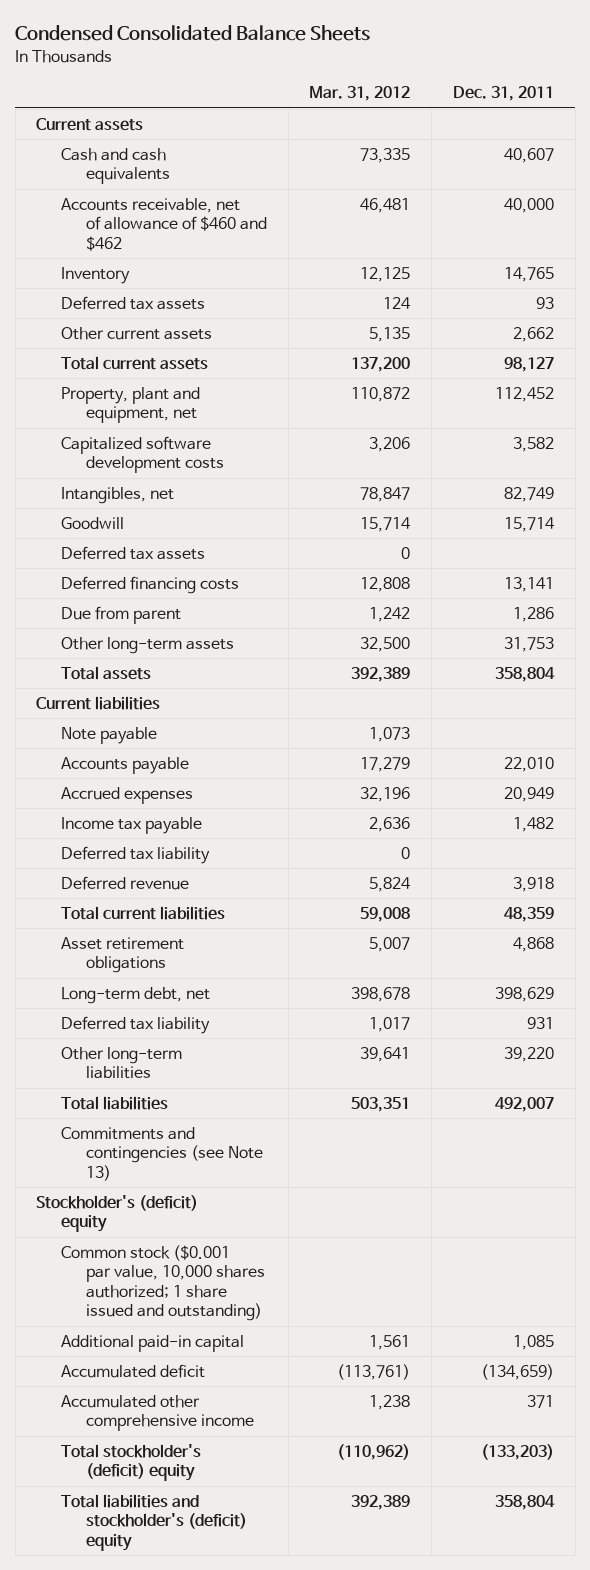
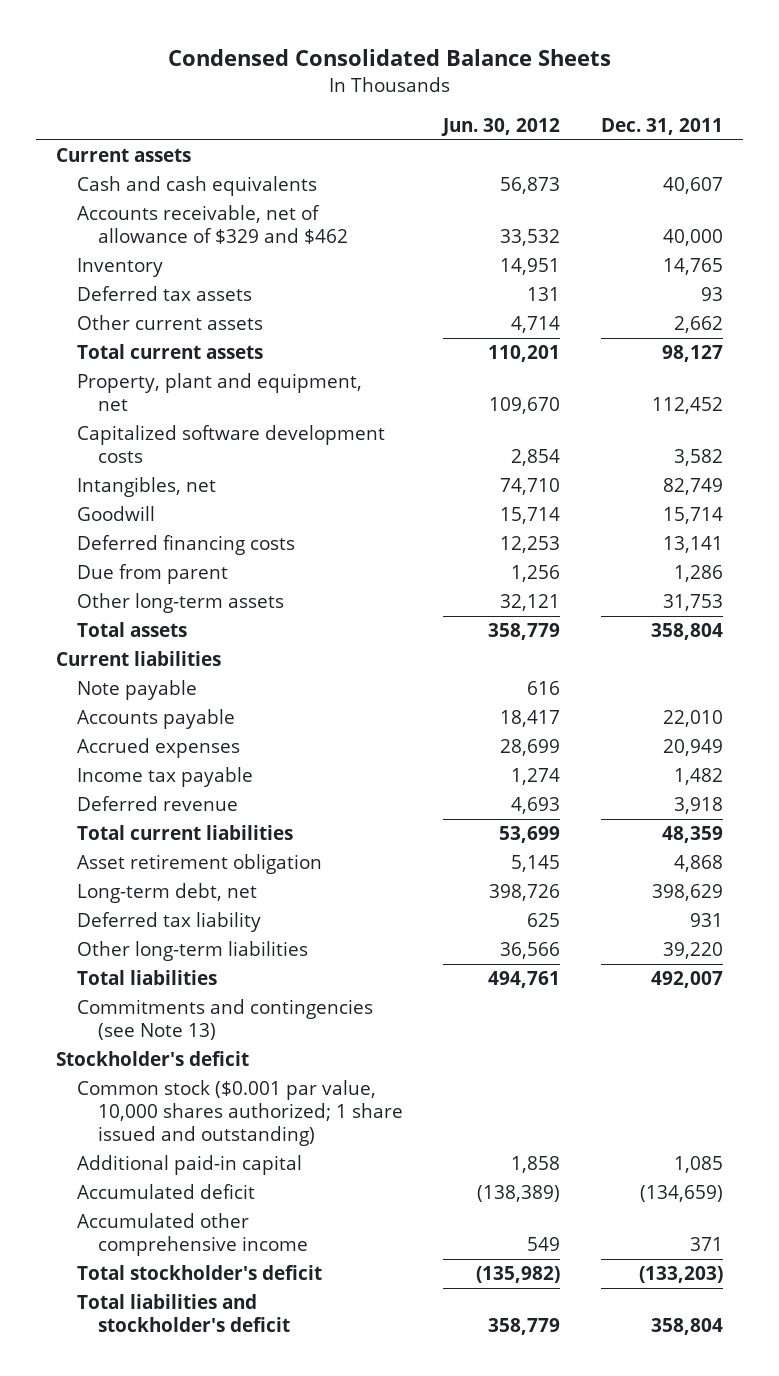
[309,86,411,102] Mar. 31, 2012 -> none
none -> [441,118,561,137] Jun. 30, 2012
[61,197,267,251] Accounts receivable, net of allowance of $460 and $462 -> [76,205,348,245] Accounts receivable, net of allowance of $329 and $462
[61,545,206,560] Deferred tax assets -> none
[61,845,211,864] Deferred tax liability -> none
[61,936,185,974] Asset retirement obligations -> [76,854,322,875] Asset retirement obligation
[36,1194,199,1233] Stockholder's (deficit) equity -> [56,1051,250,1067] Stockholder's deficit
[61,1443,202,1482] Total stockholder's (deficit) equity -> [76,1265,322,1281] Total stockholder's deficit
[61,1493,247,1551] Total liabilities and stockholder's (deficit) equity -> [76,1294,290,1333] Total liabilities and stockholder's deficit

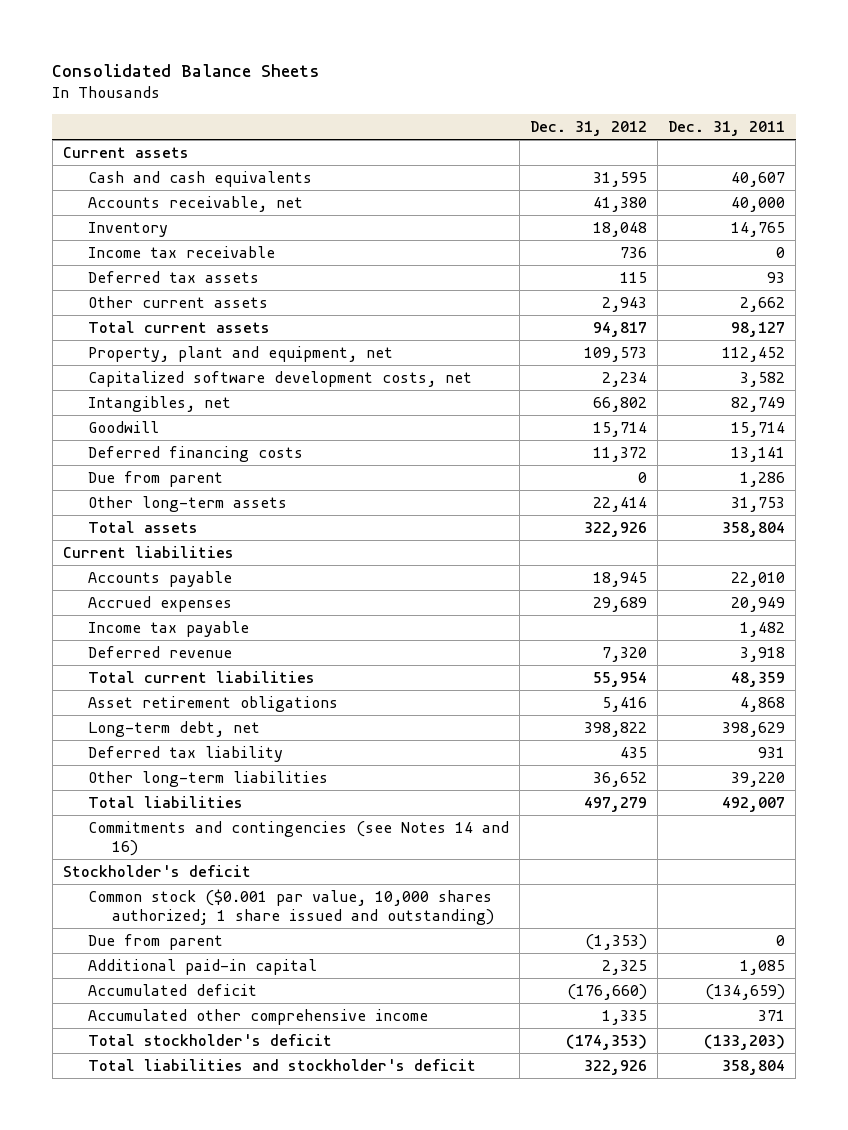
[167,48,611,66] Condensed Consolidated Balance Sheets -> [52,63,321,77] Consolidated Balance Sheets
[441,118,561,137] Jun. 30, 2012 -> none
none -> [529,121,647,137] Dec. 31, 2012
[76,205,348,245] Accounts receivable, net of allowance of $329 and $462 -> [87,196,303,213] Accounts receivable, net
none -> [87,246,275,259] Income tax receivable
[76,425,385,464] Capitalized software development costs -> [87,371,472,388] Capitalized software development costs, net
[76,680,197,701] Note payable -> none
[76,854,322,875] Asset retirement obligation -> [87,696,338,713] Asset retirement obligations
[76,999,373,1041] Commitments and contingencies (see Note 13) -> [87,821,509,856] Commitments and contingencies (see Notes 14 and 16)
none -> [87,934,223,951] Due from parent

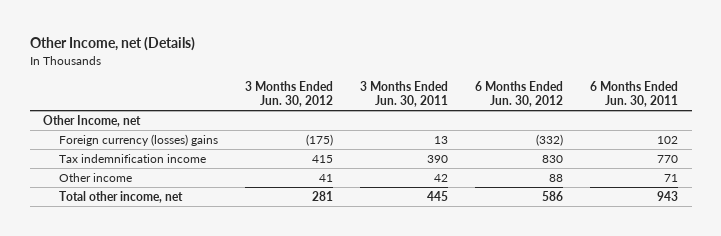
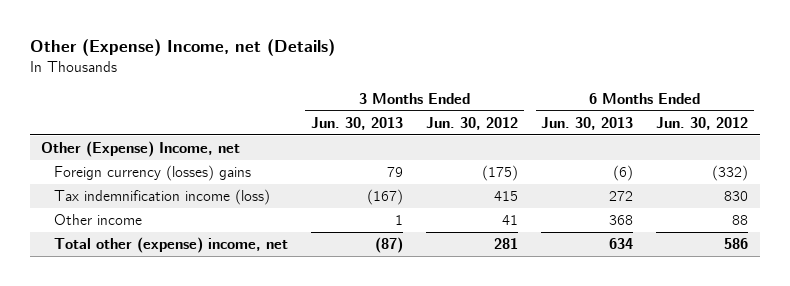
[29,37,195,52] Other Income, net (Details) -> [29,39,335,57] Other (Expense) Income, net (Details)
[360,80,449,107] 3 Months Ended Jun. 30, 2011 -> none
[590,80,679,107] 6 Months Ended Jun. 30, 2011 -> none
none -> [311,116,404,130] Jun. 30, 2013
none -> [541,116,634,130] Jun. 30, 2013
[43,114,142,127] Other Income, net -> [41,141,241,158] Other (Expense) Income, net
[59,153,207,163] Tax indemnification income -> [53,189,270,206] Tax indemnification income (loss)
[59,190,184,203] Total other income, net -> [53,237,288,254] Total other (expense) income, net

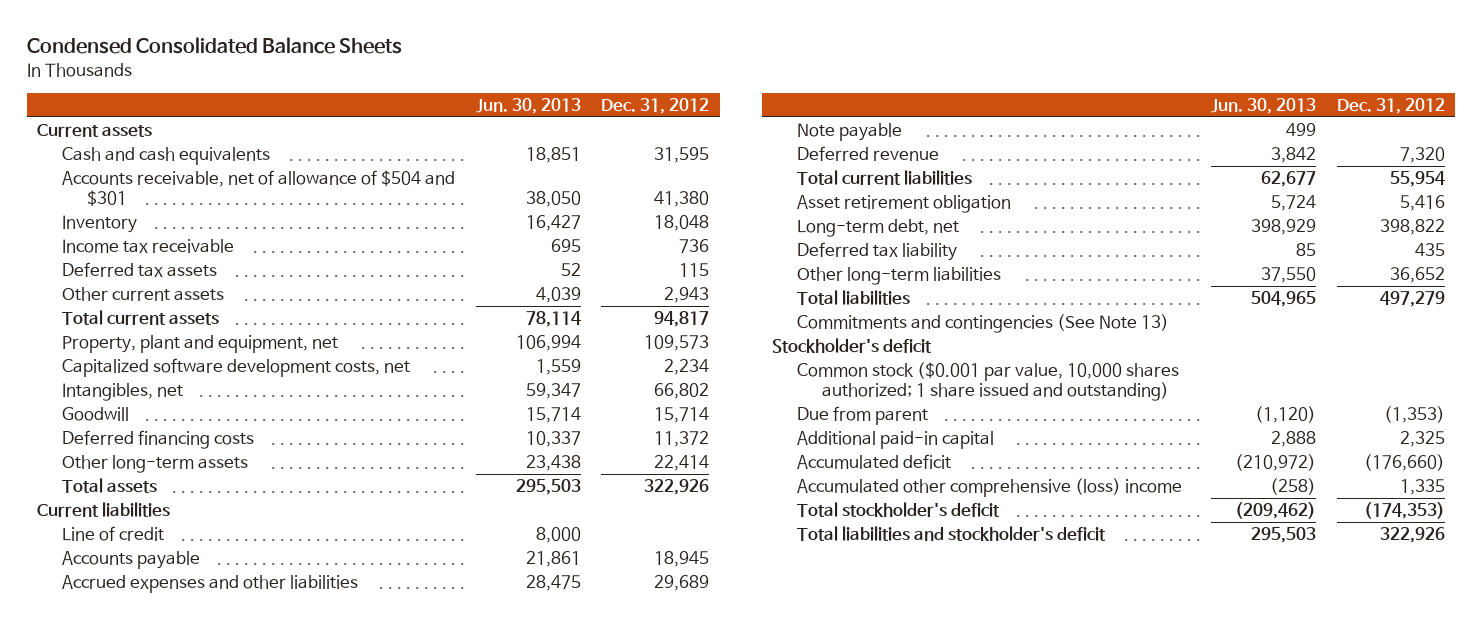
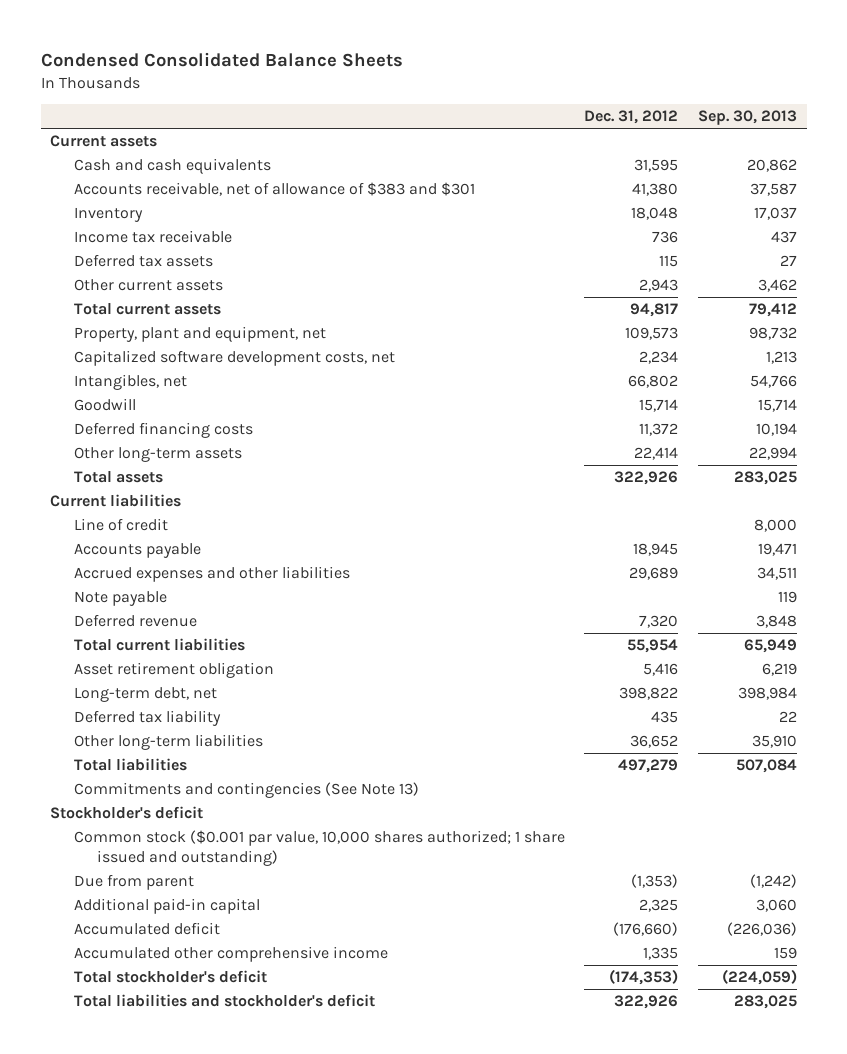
[475,97,581,114] Jun. 30, 2013 -> none
none -> [697,110,797,126] Sep. 30, 2013
[61,170,455,206] Accounts receivable, net of allowance of $504 and $301 -> [73,182,475,197] Accounts receivable, net of allowance of $383 and $301
[797,478,1183,498] Accumulated other comprehensive (loss) income -> [73,946,388,963] Accumulated other comprehensive income

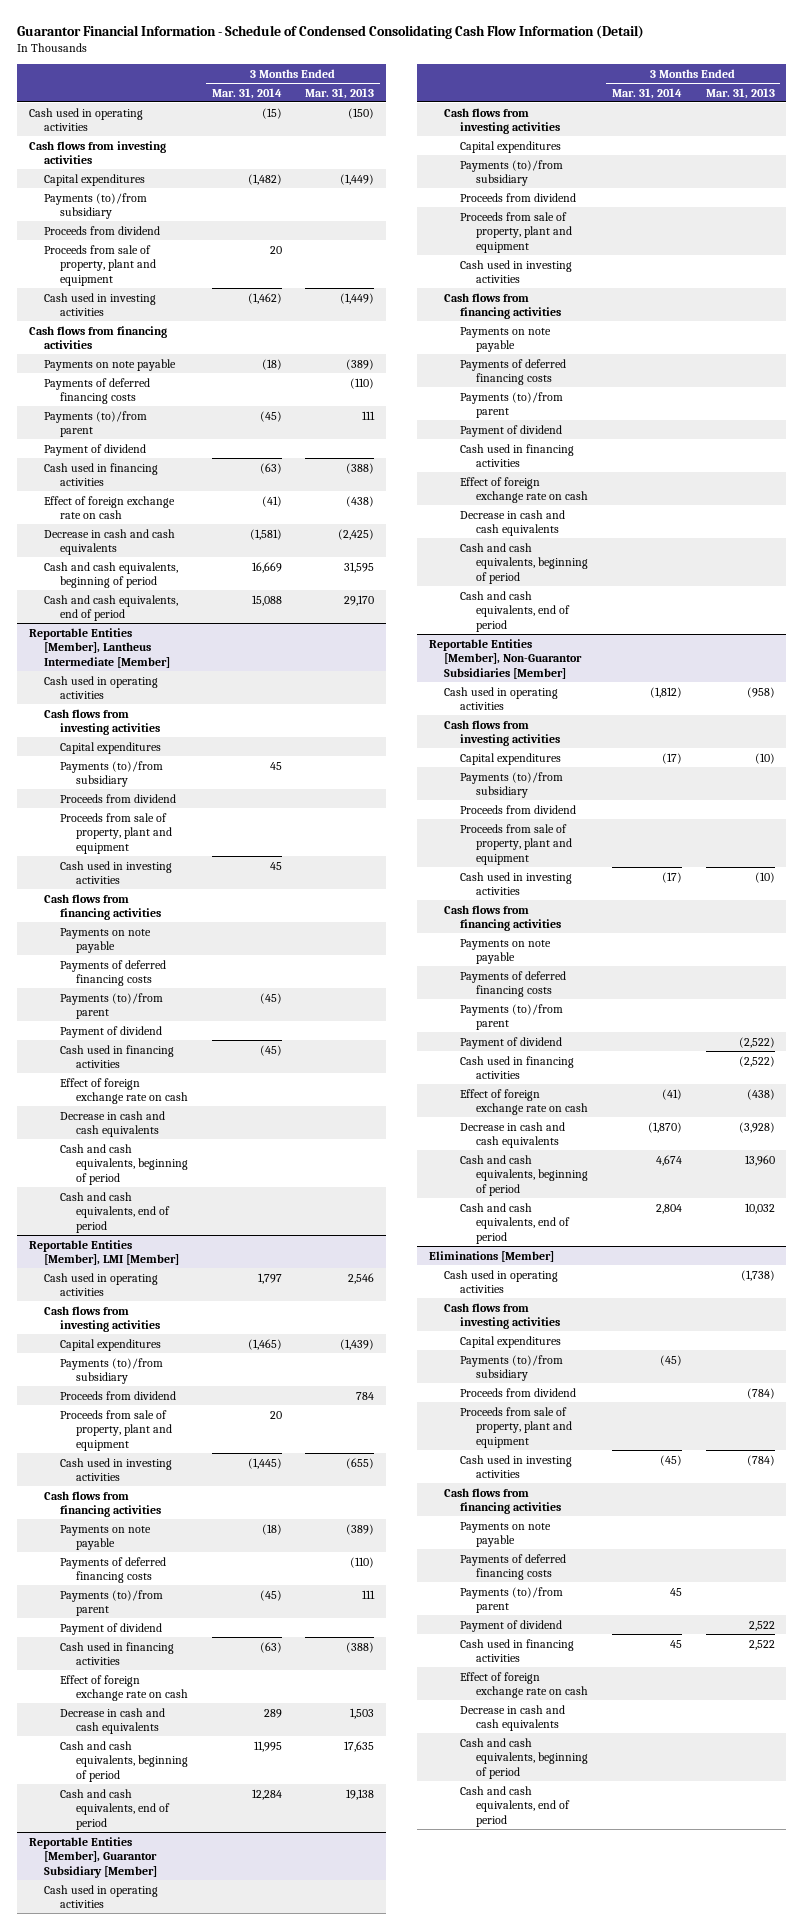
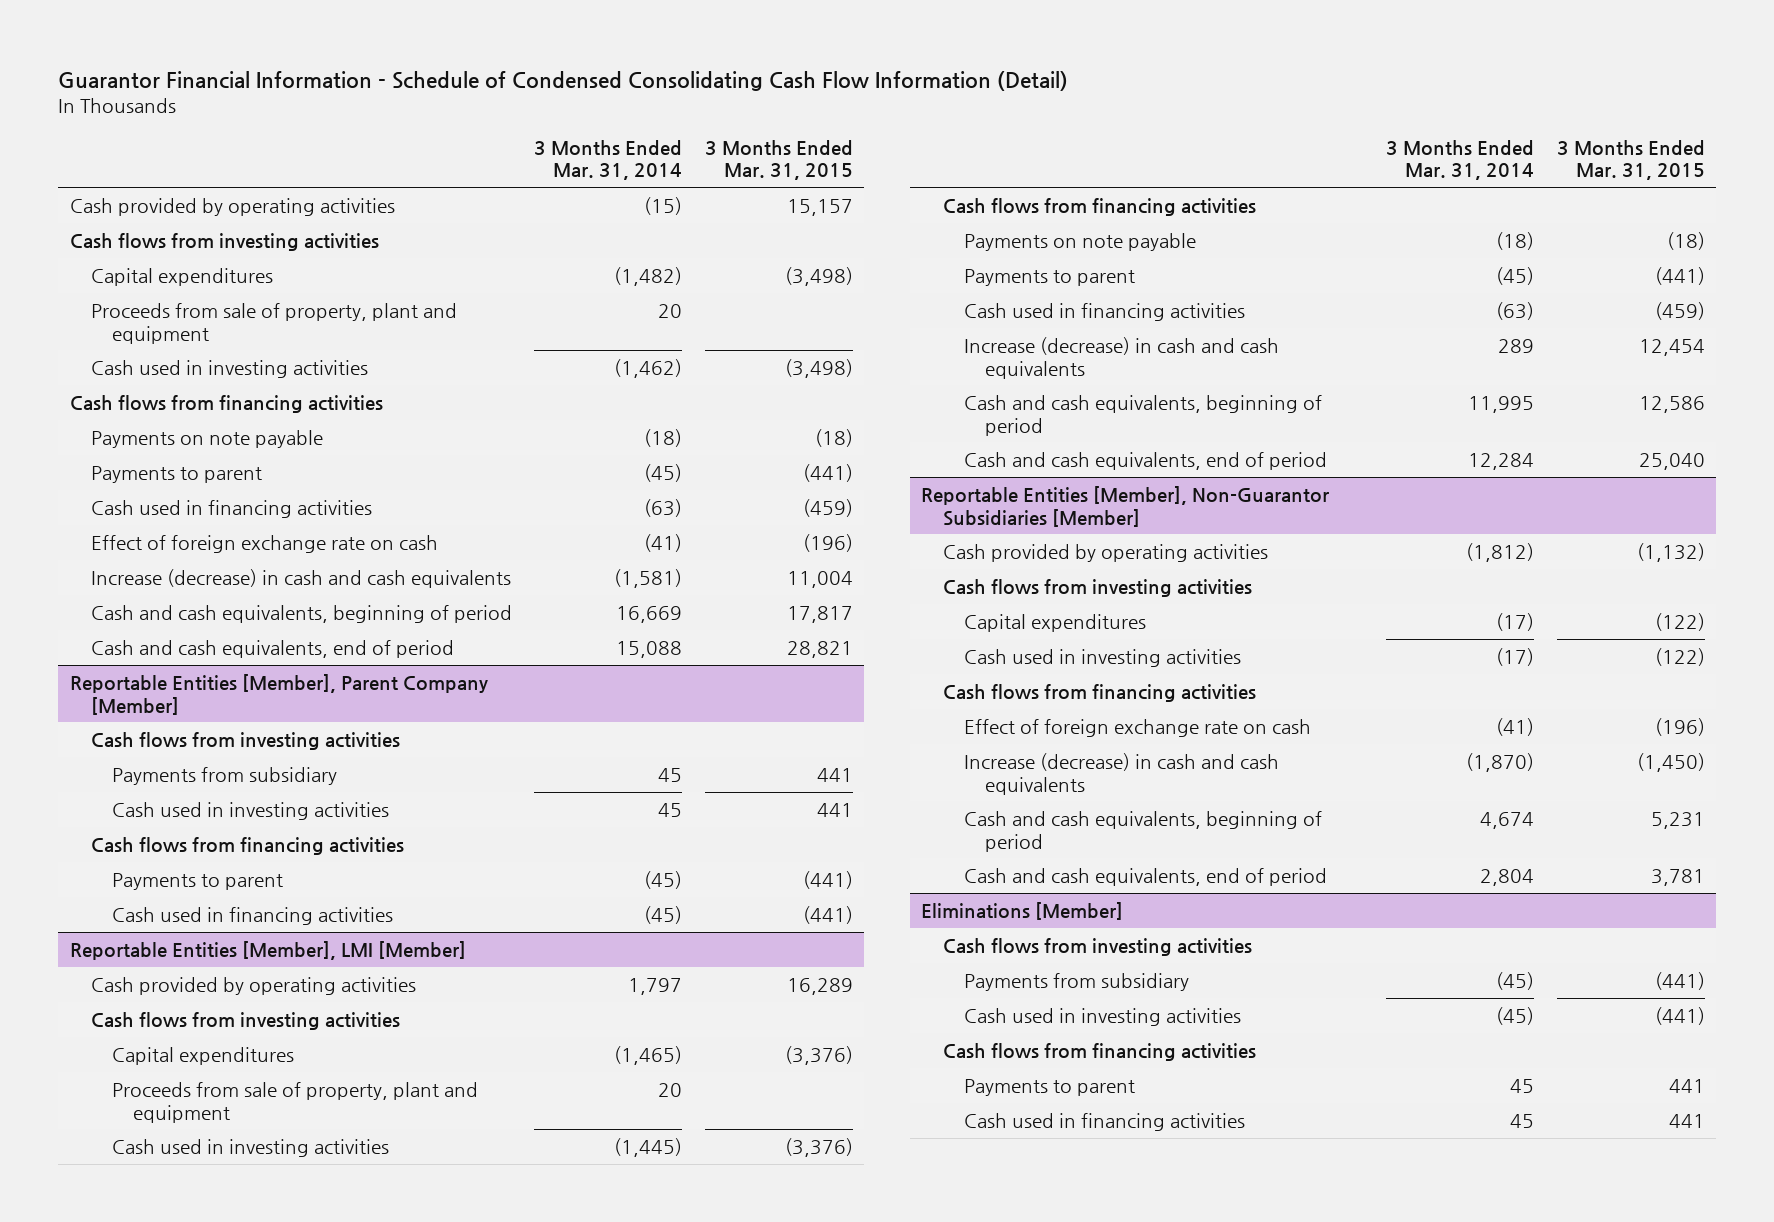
[305,87,375,99] Mar. 31, 2013 -> none
none -> [705,139,854,181] 3 Months Ended Mar. 31, 2015
[28,107,143,132] Cash used in operating activities -> [69,197,395,216] Cash provided by operating activities
[44,192,148,220] Payments (to)/from subsidiary -> none
[44,225,161,235] Proceeds from dividend -> none
[44,377,151,405] Payments of deferred financing costs -> none
[44,443,147,456] Payment of dividend -> none
[44,410,148,438] Payments (to)/from parent -> [90,465,262,483] Payments to parent
[44,528,176,556] Decrease in cash and cash equivalents -> [90,568,511,588] Increase (decrease) in cash and cash equivalents
[28,627,171,668] Reportable Entities [Member], Lantheus Intermediate [Member] -> none
[44,675,159,700] Cash used in operating activities -> none
none -> [69,673,488,715] Reportable Entities [Member], Parent Company [Member]
[59,741,161,754] Capital expenditures -> none
[59,793,176,803] Proceeds from dividend -> none
[59,812,172,854] Proceeds from sale of property, plant and equipment -> none
[59,760,163,788] Payments (to)/from subsidiary -> [111,766,337,785] Payments from subsidiary
[59,927,151,954] Payments on note payable -> none
[59,959,166,987] Payments of deferred financing costs -> none
[59,1025,162,1038] Payment of dividend -> none
[59,992,163,1020] Payments (to)/from parent -> [111,872,283,890] Payments to parent
[59,1077,188,1105] Effect of foreign exchange rate on cash -> none
[59,1110,165,1138] Decrease in cash and cash equivalents -> none
[59,1143,188,1185] Cash and cash equivalents, beginning of period -> none
[59,1191,170,1233] Cash and cash equivalents, end of period -> none
[44,1272,159,1297] Cash used in operating activities -> [90,976,416,995] Cash provided by operating activities
[59,1357,163,1385] Payments (to)/from subsidiary -> none
[59,1390,176,1400] Proceeds from dividend -> none
[59,1556,166,1584] Payments of deferred financing costs -> none
[59,1622,162,1635] Payment of dividend -> none
[59,1589,163,1617] Payments (to)/from parent -> [963,268,1135,286] Payments to parent
[59,1674,188,1702] Effect of foreign exchange rate on cash -> none
[59,1707,165,1735] Decrease in cash and cash equivalents -> [963,336,1279,379] Increase (decrease) in cash and cash equivalents
[28,1836,158,1878] Reportable Entities [Member], Guarantor Subsidiary [Member] -> none
[44,1884,159,1909] Cash used in operating activities -> none
[444,107,561,135] Cash flows from investing activities -> none
[460,140,562,153] Capital expenditures -> none
[460,159,564,187] Payments (to)/from subsidiary -> none
[460,192,577,202] Proceeds from dividend -> none
[460,211,572,253] Proceeds from sale of property, plant and equipment -> none
[460,259,573,284] Cash used in investing activities -> none
[444,292,562,320] Cash flows from financing activities -> none
[460,326,552,353] Payments on note payable -> none
[460,358,567,386] Payments of deferred financing costs -> none
[460,391,564,419] Payments (to)/from parent -> none
[460,424,563,437] Payment of dividend -> none
[460,443,575,468] Cash used in financing activities -> none
[460,476,588,504] Effect of foreign exchange rate on cash -> none
[460,509,566,537] Decrease in cash and cash equivalents -> none
[460,542,588,584] Cash and cash equivalents, beginning of period -> none
[460,590,570,632] Cash and cash equivalents, end of period -> none
[444,686,559,711] Cash used in operating activities -> [942,543,1268,562] Cash provided by operating activities
[460,771,564,799] Payments (to)/from subsidiary -> none
[460,804,577,814] Proceeds from dividend -> none
[460,823,572,865] Proceeds from sale of property, plant and equipment -> none
[460,938,552,965] Payments on note payable -> none
[460,970,567,998] Payments of deferred financing costs -> none
[460,1003,564,1031] Payments (to)/from parent -> none
[460,1036,563,1049] Payment of dividend -> none
[460,1055,575,1080] Cash used in financing activities -> none
[460,1121,566,1149] Decrease in cash and cash equivalents -> [963,752,1279,795] Increase (decrease) in cash and cash equivalents
[444,1269,559,1294] Cash used in operating activities -> none
[460,1335,562,1348] Capital expenditures -> none
[460,1387,577,1397] Proceeds from dividend -> none
[460,1406,572,1448] Proceeds from sale of property, plant and equipment -> none
[460,1354,564,1382] Payments (to)/from subsidiary -> [963,972,1189,991] Payments from subsidiary
[460,1521,552,1548] Payments on note payable -> none
[460,1553,567,1581] Payments of deferred financing costs -> none
[460,1619,563,1632] Payment of dividend -> none
[460,1586,564,1614] Payments (to)/from parent -> [963,1078,1135,1096] Payments to parent
[460,1671,588,1699] Effect of foreign exchange rate on cash -> none
[460,1704,566,1732] Decrease in cash and cash equivalents -> none
[460,1737,588,1779] Cash and cash equivalents, beginning of period -> none
[460,1785,570,1827] Cash and cash equivalents, end of period -> none

